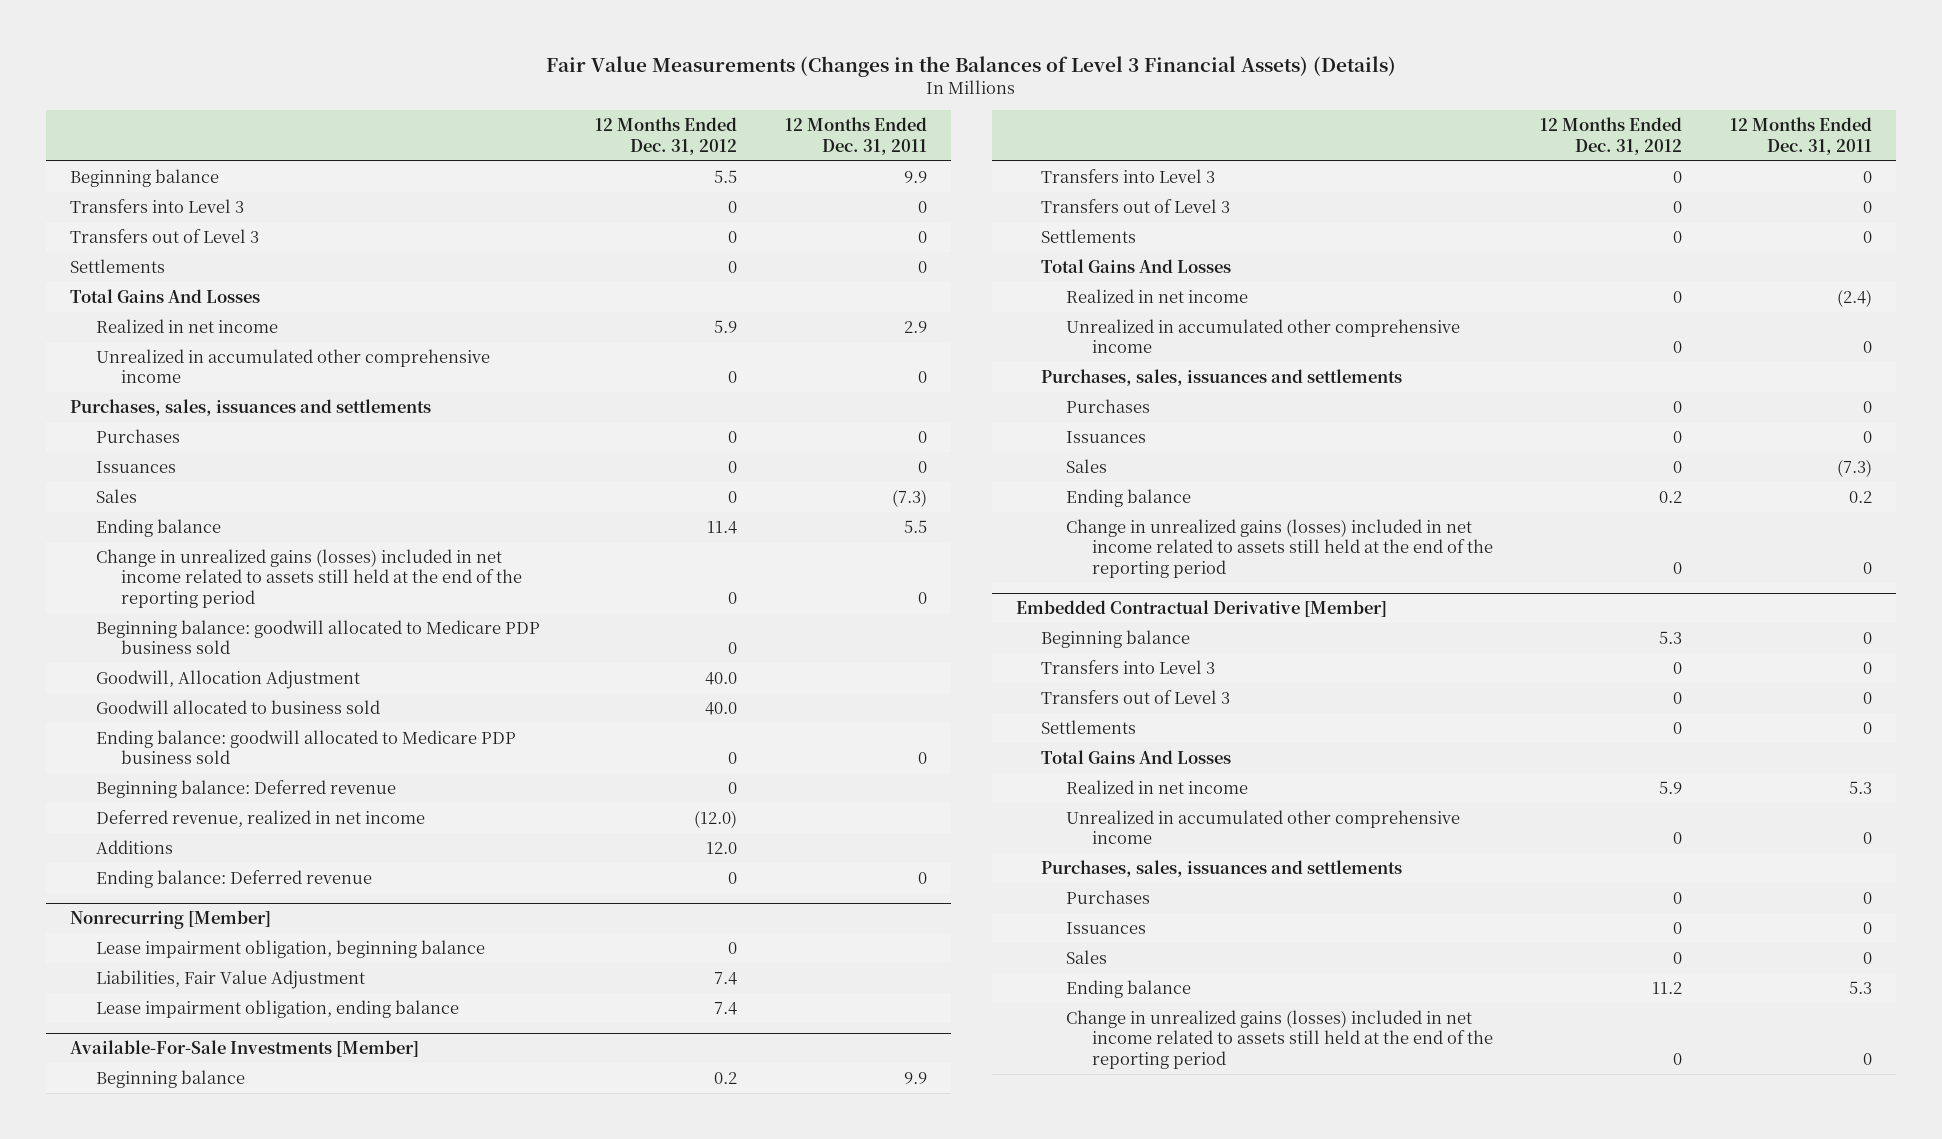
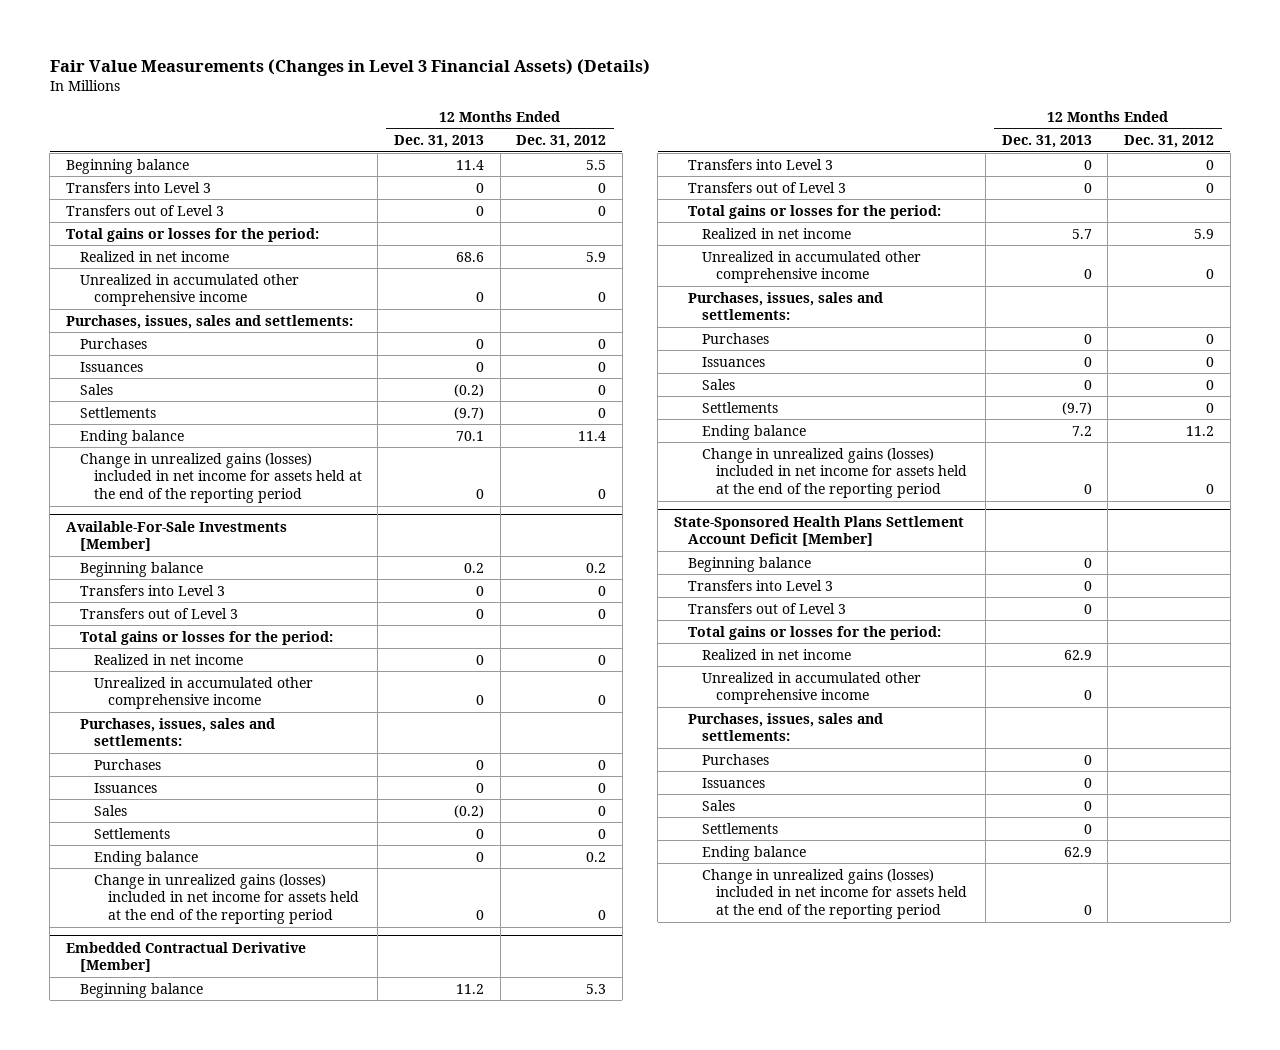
[546,55,1397,77] Fair Value Measurements (Changes in the Balances of Level 3 Financial Assets) (Details) -> [49,58,650,76] Fair Value Measurements (Changes in Level 3 Financial Assets) (Details)
[784,117,927,155] 12 Months Ended Dec. 31, 2011 -> none
none -> [393,135,484,149] Dec. 31, 2013
[70,288,261,303] Total Gains And Losses -> [65,227,319,242] Total gains or losses for the period:
[70,398,432,416] Purchases, sales, issuances and settlements -> [65,314,353,329] Purchases, issues, sales and settlements:
[70,258,166,273] Settlements -> [79,406,156,418] Settlements
[95,619,540,655] Beginning balance: goodwill allocated to Medicare PDP business sold -> none
[95,669,360,689] Goodwill, Allocation Adjustment -> none
[95,699,380,714] Goodwill allocated to business sold -> none
[95,729,516,765] Ending balance: goodwill allocated to Medicare PDP business sold -> none
[95,779,396,798] Beginning balance: Deferred revenue -> none
[95,809,425,827] Deferred revenue, realized in net income -> none
[95,839,173,854] Additions -> none
[95,869,372,888] Ending balance: Deferred revenue -> none
[70,910,272,930] Nonrecurring [Member] -> none
[95,939,485,958] Lease impairment obligation, beginning balance -> none
[95,969,365,989] Liabilities, Fair Value Adjustment -> none
[95,999,459,1018] Lease impairment obligation, ending balance -> none
[95,548,523,609] Change in unrealized gains (losses) included in net income related to assets still held at the end of the reporting period -> [79,452,362,504] Change in unrealized gains (losses) included in net income for assets held at the end of the reporting period
[1040,258,1231,273] Total Gains And Losses -> [79,630,333,645] Total gains or losses for the period:
[1040,368,1402,386] Purchases, sales, issuances and settlements -> [79,717,275,747] Purchases, issues, sales and settlements:
[1040,228,1136,243] Settlements -> [93,827,170,839] Settlements
[1066,518,1493,579] Change in unrealized gains (losses) included in net income related to assets still held at the end of the reporting period -> [93,873,359,925] Change in unrealized gains (losses) included in net income for assets held at the end of the reporting period
[1040,749,1231,764] Total Gains And Losses -> [687,204,941,219] Total gains or losses for the period:
[1040,859,1402,877] Purchases, sales, issuances and settlements -> [687,291,883,321] Purchases, issues, sales and settlements:
[1040,719,1136,734] Settlements -> [701,401,778,413] Settlements
[1066,1009,1493,1070] Change in unrealized gains (losses) included in net income related to assets still held at the end of the reporting period -> [701,447,967,499] Change in unrealized gains (losses) included in net income for assets held at the end of the reporting period
none -> [673,515,964,547] State-Sponsored Health Plans Settlement Account Deficit [Member]
none -> [687,556,811,572] Beginning balance
none -> [687,579,833,591] Transfers into Level 3
none -> [687,602,846,614] Transfers out of Level 3
none -> [687,625,941,640] Total gains or losses for the period:
none -> [701,648,851,660] Realized in net income
none -> [701,671,921,705] Unrealized in accumulated other comprehensive income
none -> [687,712,883,742] Purchases, issues, sales and settlements:
none -> [701,753,769,765] Purchases
none -> [701,777,765,788] Issuances
none -> [701,799,735,811] Sales
none -> [701,822,778,834] Settlements
none -> [701,845,806,861] Ending balance
none -> [701,868,967,920] Change in unrealized gains (losses) included in net income for assets held at the end of the reporting period

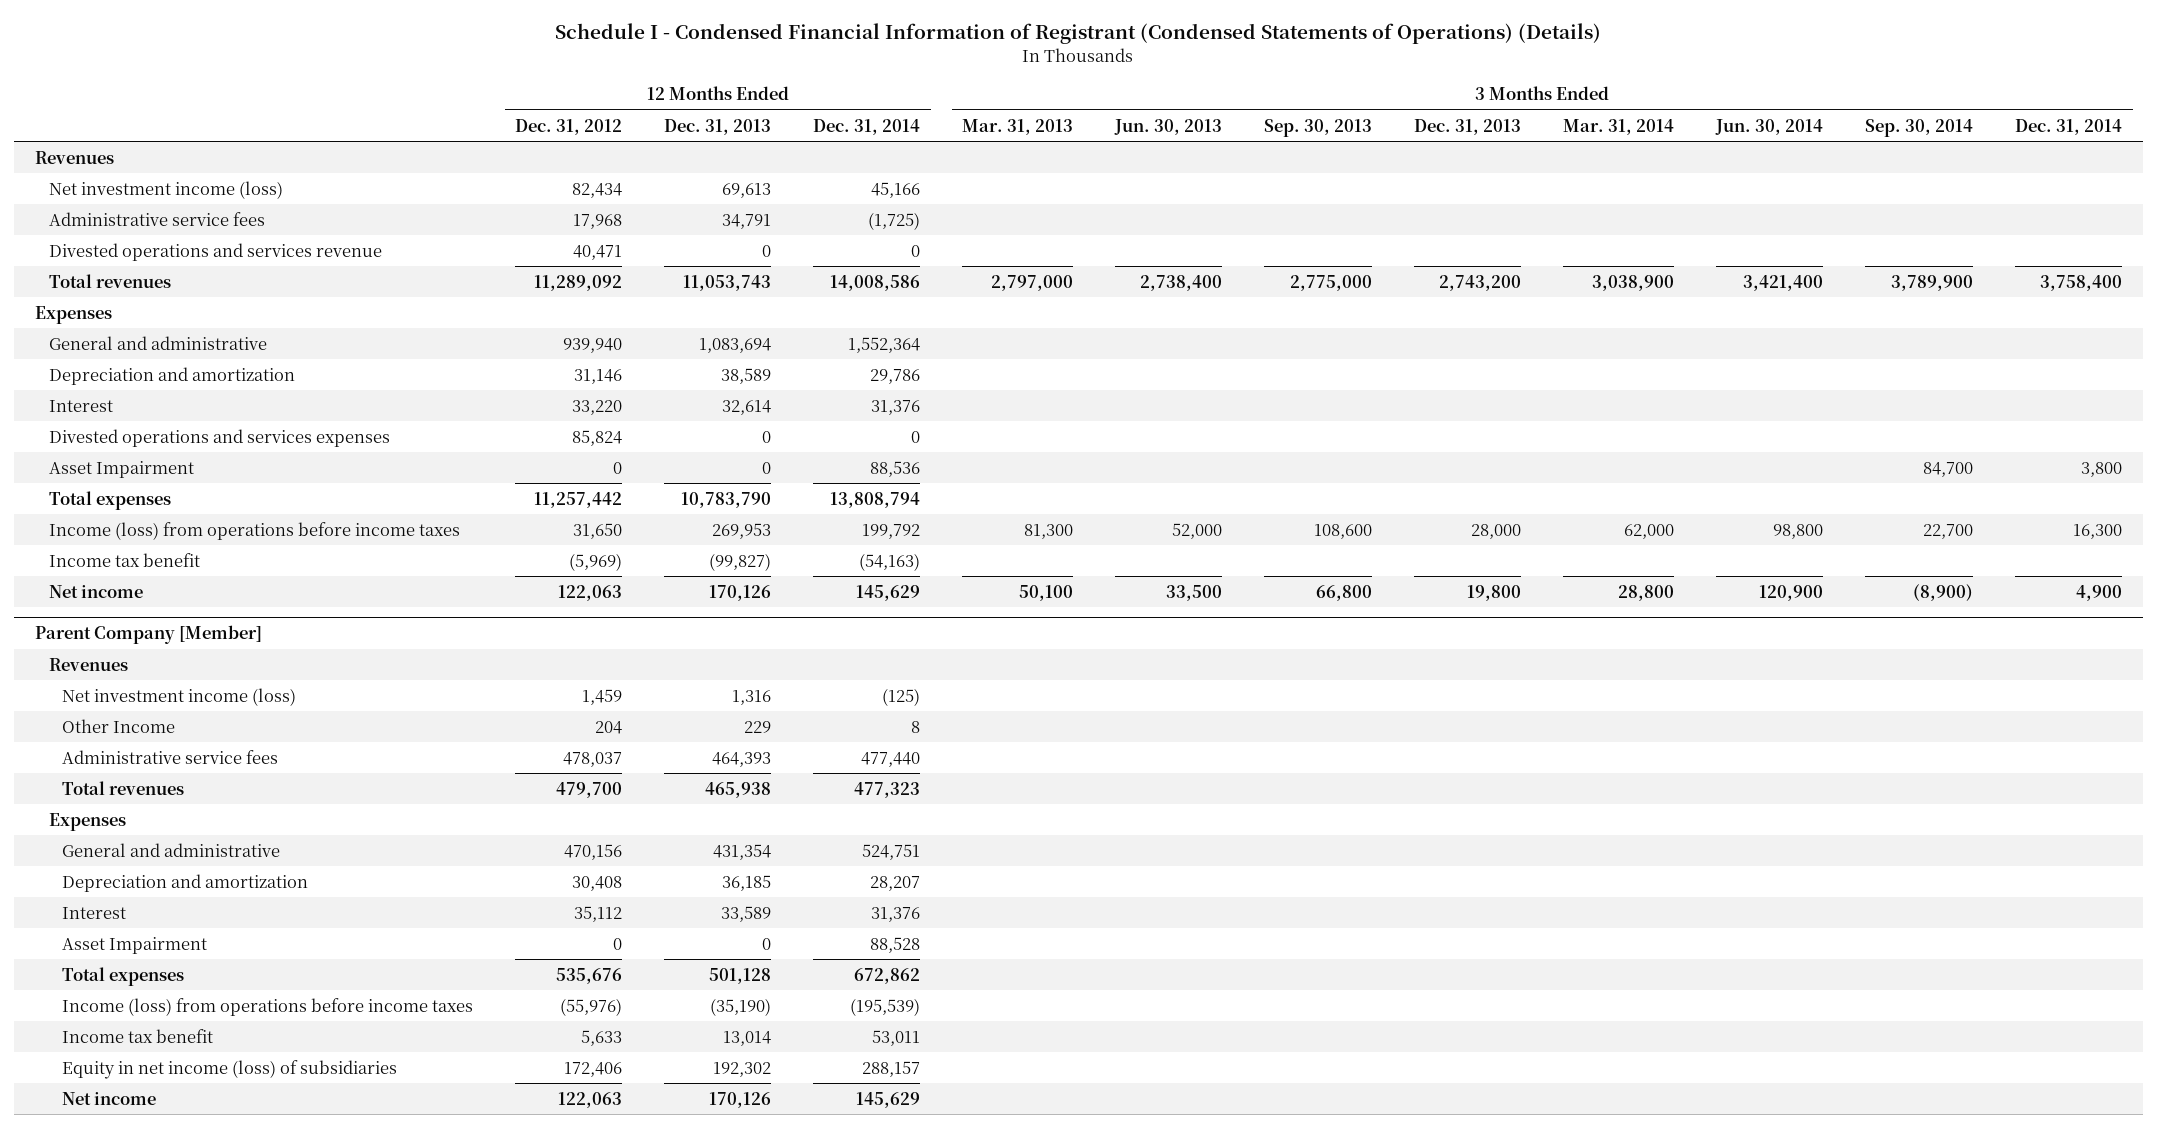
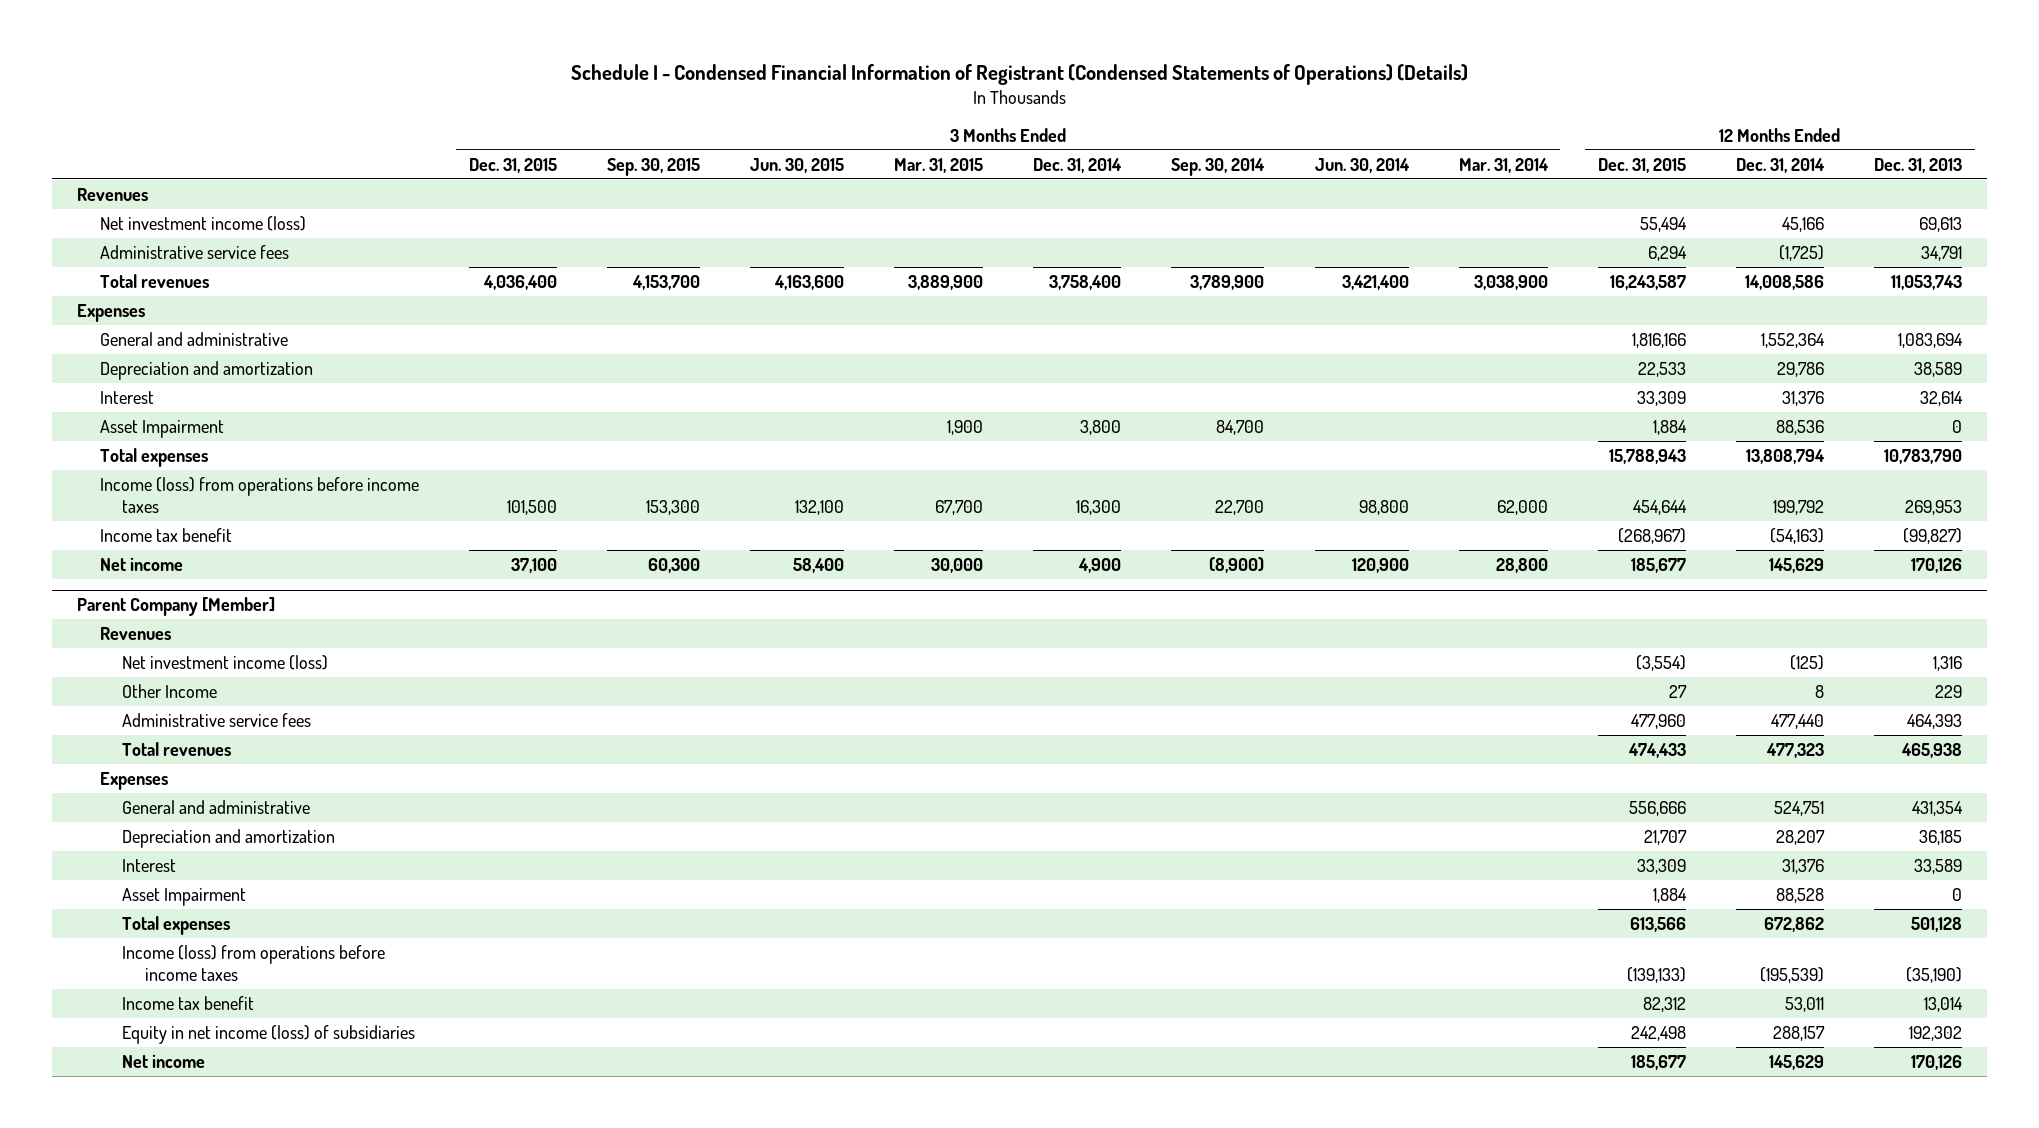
[515,118,623,135] Dec. 31, 2012 -> none
[962,118,1074,135] Mar. 31, 2013 -> none
[1114,118,1223,135] Jun. 30, 2013 -> none
[1264,118,1373,137] Sep. 30, 2013 -> none
[1414,118,1522,135] Dec. 31, 2013 -> none
none -> [468,157,557,173] Dec. 31, 2015
none -> [606,157,700,176] Sep. 30, 2015
none -> [750,157,845,173] Jun. 30, 2015
none -> [894,157,984,173] Mar. 31, 2015
none -> [1597,157,1686,173] Dec. 31, 2015
[48,242,382,261] Divested operations and services revenue -> none
[48,428,390,447] Divested operations and services expenses -> none

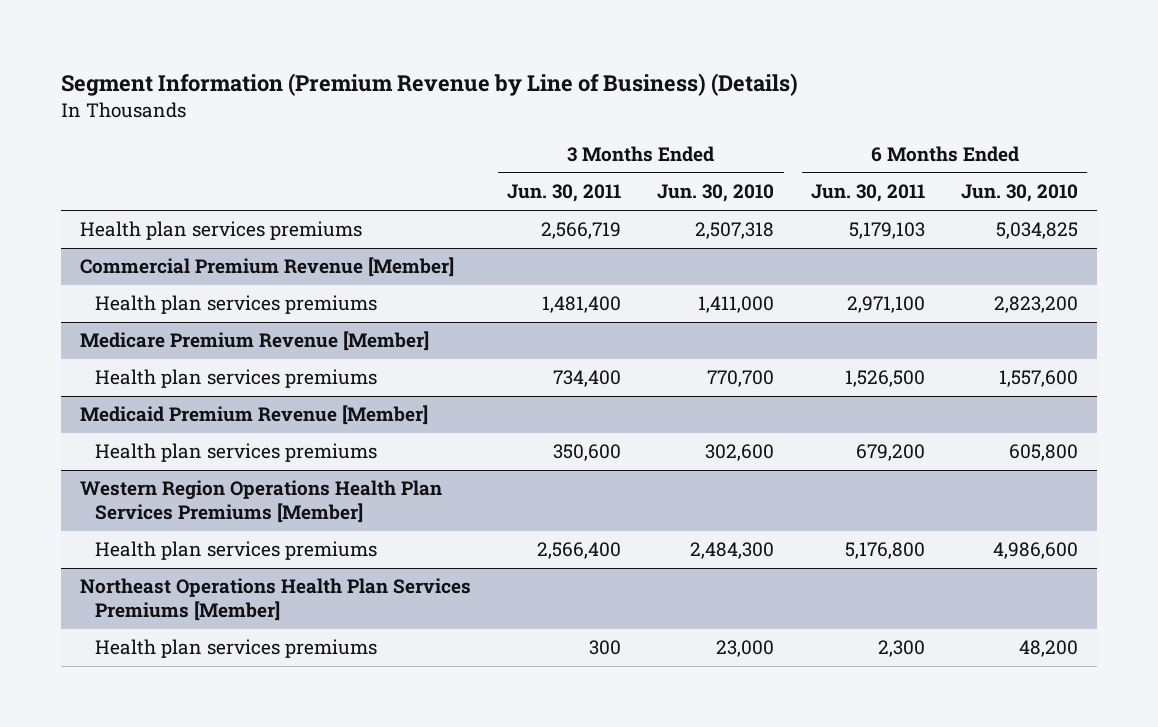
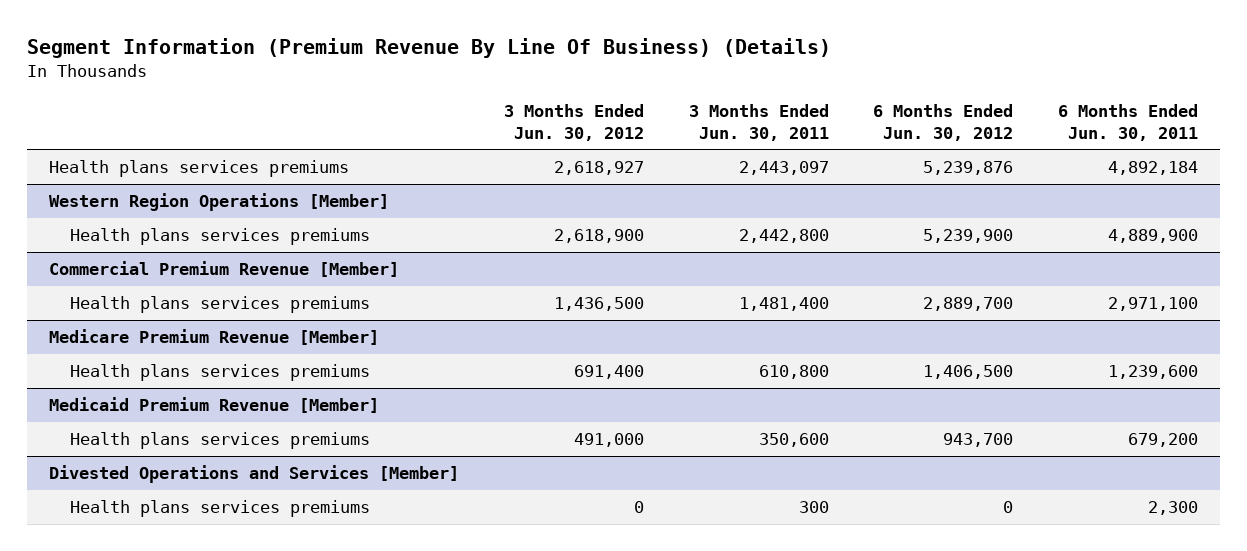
[61,72,799,96] Segment Information (Premium Revenue by Line of Business) (Details) -> [26,37,831,58] Segment Information (Premium Revenue By Line Of Business) (Details)
[657,184,775,203] Jun. 30, 2010 -> none
[961,184,1079,203] Jun. 30, 2010 -> none
none -> [503,104,644,141] 3 Months Ended Jun. 30, 2012
none -> [873,104,1014,141] 6 Months Ended Jun. 30, 2012
[79,221,362,241] Health plan services premiums -> [49,160,350,178] Health plans services premiums
[541,222,622,240] 2,566,719 -> [738,161,829,176] 2,443,097
[848,222,925,240] 5,179,103 -> [1108,161,1199,176] 4,892,184
none -> [49,193,390,212] Western Region Operations [Member]
none -> [69,228,370,246] Health plans services premiums
[94,295,377,315] Health plan services premiums -> [69,296,370,314] Health plans services premiums
[94,369,377,389] Health plan services premiums -> [69,364,370,382] Health plans services premiums
[553,370,622,388] 734,400 -> [758,365,829,380] 610,800
[844,370,925,388] 1,526,500 -> [1108,365,1199,380] 1,239,600
[79,480,442,523] Western Region Operations Health Plan Services Premiums [Member] -> none
[79,578,471,621] Northeast Operations Health Plan Services Premiums [Member] -> none
[94,639,377,659] Health plan services premiums -> none
[94,443,377,463] Health plan services premiums -> [69,432,370,450] Health plans services premiums
none -> [49,465,460,484] Divested Operations and Services [Member]
[94,541,377,561] Health plan services premiums -> [69,500,370,518] Health plans services premiums
[537,542,622,560] 2,566,400 -> [798,501,829,514] 300
[844,542,925,560] 5,176,800 -> [1148,501,1199,516] 2,300

